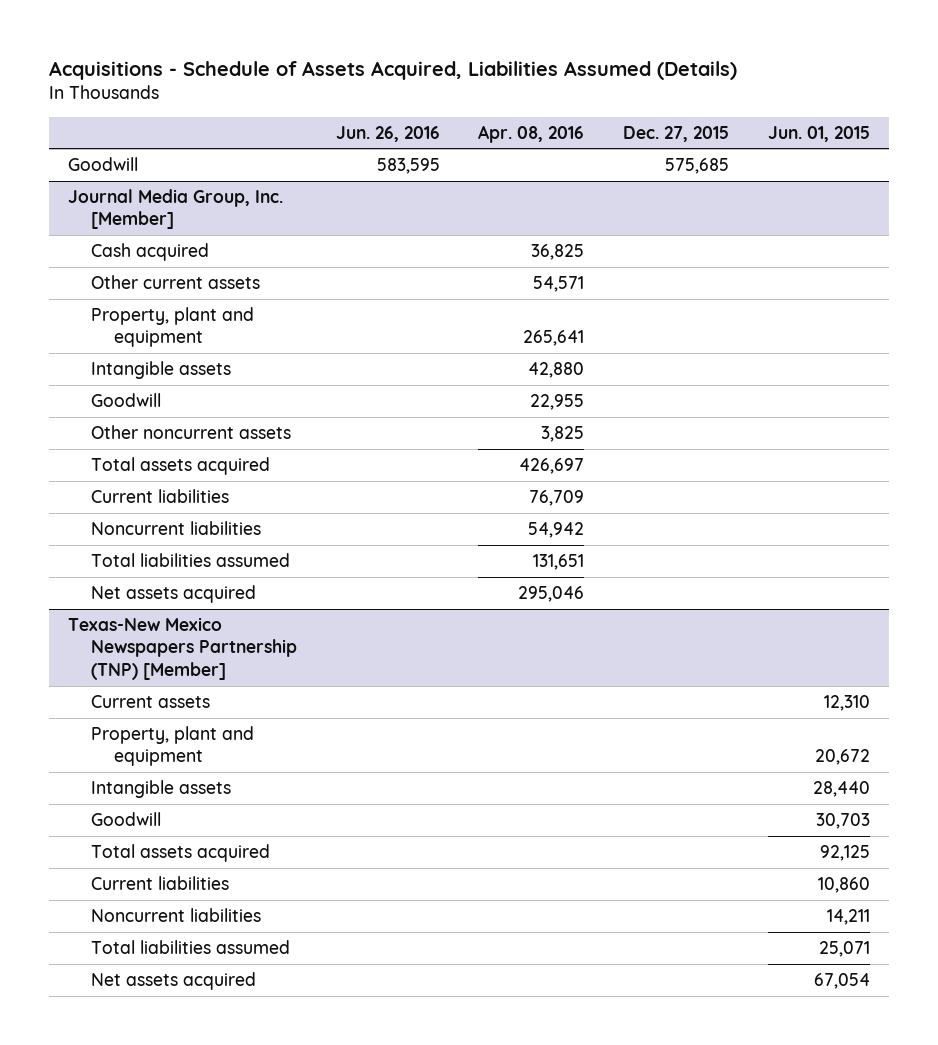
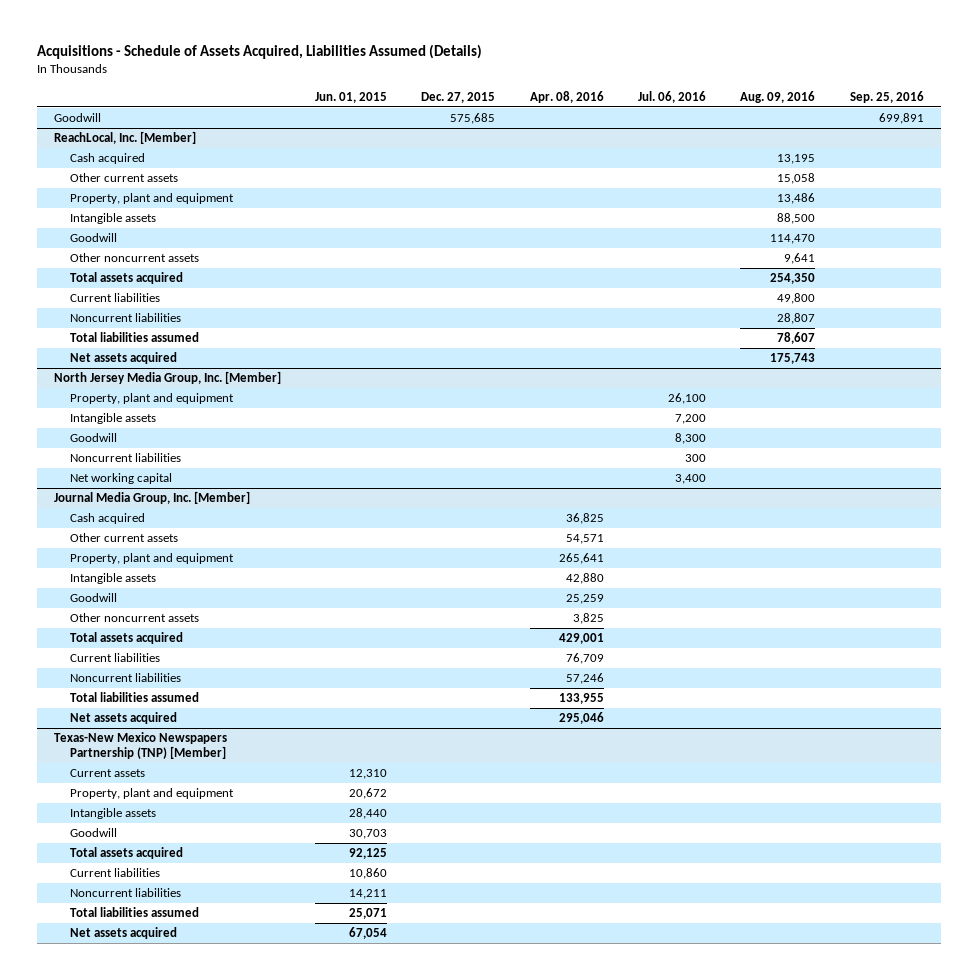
[335,125,440,142] Jun. 26, 2016 -> none
none -> [637,90,706,103] Jul. 06, 2016
none -> [740,90,816,103] Aug. 09, 2016
none -> [849,90,924,103] Sep. 25, 2016
none -> [53,131,196,145] ReachLocal, Inc. [Member]
none -> [70,153,146,165] Cash acquired
none -> [70,173,179,183] Other current assets
none -> [70,193,235,205] Property, plant and equipment
none -> [70,213,157,225] Intangible assets
none -> [70,233,118,243] Goodwill
none -> [70,253,200,263] Other noncurrent assets
none -> [70,272,184,285] Total assets acquired
none -> [70,293,161,303] Current liabilities
none -> [70,313,182,323] Noncurrent liabilities
none -> [70,332,200,343] Total liabilities assumed
none -> [70,352,178,365] Net assets acquired
none -> [53,371,281,385] North Jersey Media Group, Inc. [Member]
none -> [70,393,235,405] Property, plant and equipment
none -> [70,413,157,425] Intangible assets
none -> [70,433,118,443] Goodwill
none -> [70,453,182,463] Noncurrent liabilities
none -> [70,473,173,485] Net working capital
[530,394,585,411] 22,955 -> [565,594,604,605] 25,259
[519,458,585,475] 426,697 -> [558,633,604,645] 429,001
[528,522,585,539] 54,942 -> [565,673,604,685] 57,246
[533,554,585,571] 131,651 -> [558,693,604,705] 133,955

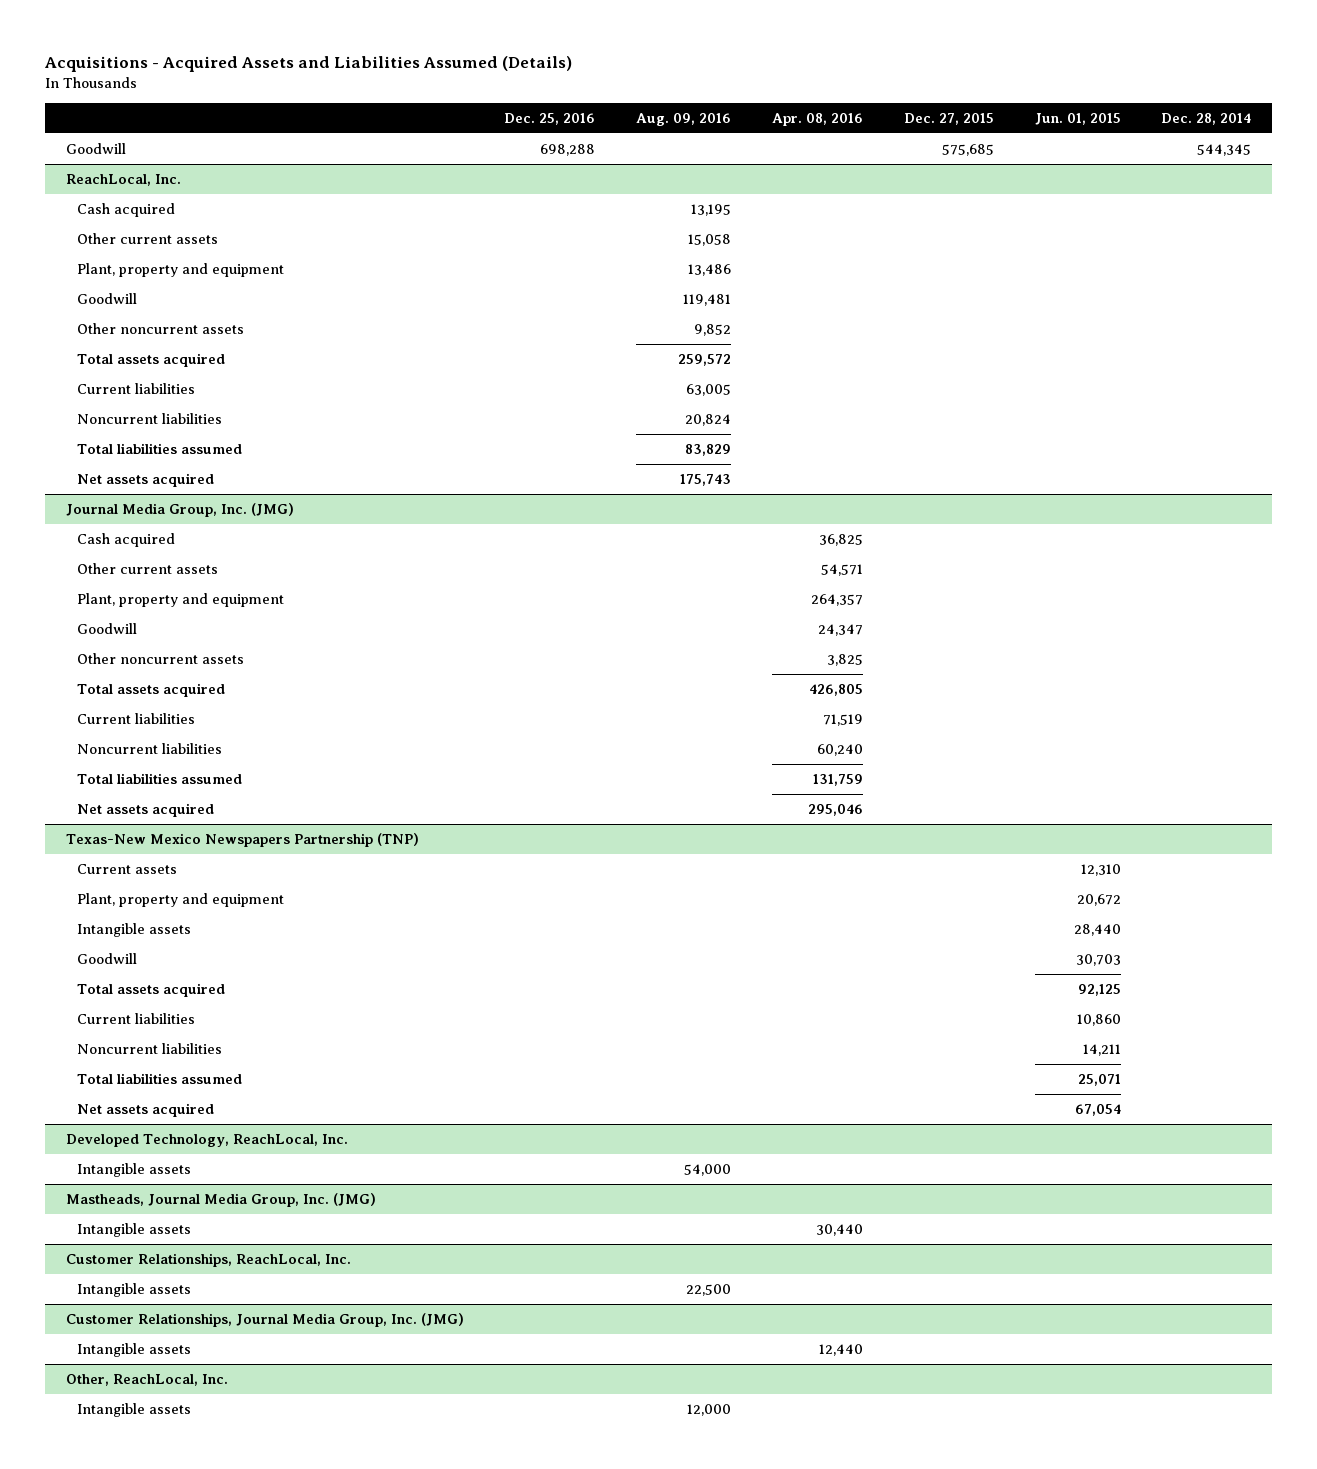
[36,44,482,60] Acquisitions - Schedule of Assets Acquired, Liabilities Assumed (Details) -> [44,56,573,73] Acquisitions - Acquired Assets and Liabilities Assumed (Details)
[637,90,706,103] Jul. 06, 2016 -> none
[849,90,924,103] Sep. 25, 2016 -> none
none -> [504,112,596,125] Dec. 25, 2016
none -> [1161,112,1252,125] Dec. 28, 2014
[53,131,196,145] ReachLocal, Inc. [Member] -> [65,174,181,187] ReachLocal, Inc.
[70,213,157,225] Intangible assets -> none
[70,193,235,205] Property, plant and equipment -> [77,263,285,278] Plant, property and equipment
[770,234,816,245] 114,470 -> [683,294,732,307] 119,481
[784,253,816,265] 9,641 -> [694,324,732,337] 9,852
[770,273,816,285] 254,350 -> [678,354,732,367] 259,572
[777,293,816,305] 49,800 -> [686,384,732,397] 63,005
[777,313,816,325] 28,807 -> [685,414,732,427] 20,824
[777,332,816,345] 78,607 -> [685,444,732,457] 83,829
[53,371,281,385] North Jersey Media Group, Inc. [Member] -> none
[70,393,235,405] Property, plant and equipment -> none
[70,413,157,425] Intangible assets -> none
[70,433,118,443] Goodwill -> none
[70,453,182,463] Noncurrent liabilities -> none
[70,473,173,485] Net working capital -> none
[53,491,250,505] Journal Media Group, Inc. [Member] -> [65,503,294,518] Journal Media Group, Inc. (JMG)
[70,573,157,585] Intangible assets -> none
[70,553,235,565] Property, plant and equipment -> [77,593,285,608] Plant, property and equipment
[558,553,604,565] 265,641 -> [810,594,863,607] 264,357
[565,594,604,605] 25,259 -> [817,624,863,637] 24,347
[558,633,604,645] 429,001 -> [808,684,863,697] 426,805
[565,653,604,665] 76,709 -> [822,714,863,727] 71,519
[565,673,604,685] 57,246 -> [816,744,863,757] 60,240
[558,693,604,705] 133,955 -> [812,774,863,787] 131,759
[53,732,227,760] Texas-New Mexico Newspapers Partnership (TNP) [Member] -> [65,833,419,848] Texas-New Mexico Newspapers Partnership (TNP)
[70,788,235,800] Property, plant and equipment -> [77,893,285,908] Plant, property and equipment
none -> [65,1134,348,1148] Developed Technology, ReachLocal, Inc.
none -> [77,1163,192,1178] Intangible assets
none -> [65,1193,376,1208] Mastheads, Journal Media Group, Inc. (JMG)
none -> [77,1223,192,1238] Intangible assets
none -> [65,1253,351,1268] Customer Relationships, ReachLocal, Inc.
none -> [77,1283,192,1298] Intangible assets
none -> [65,1313,464,1328] Customer Relationships, Journal Media Group, Inc. (JMG)
none -> [77,1343,192,1358] Intangible assets
none -> [65,1374,228,1387] Other, ReachLocal, Inc.
none -> [77,1403,192,1418] Intangible assets

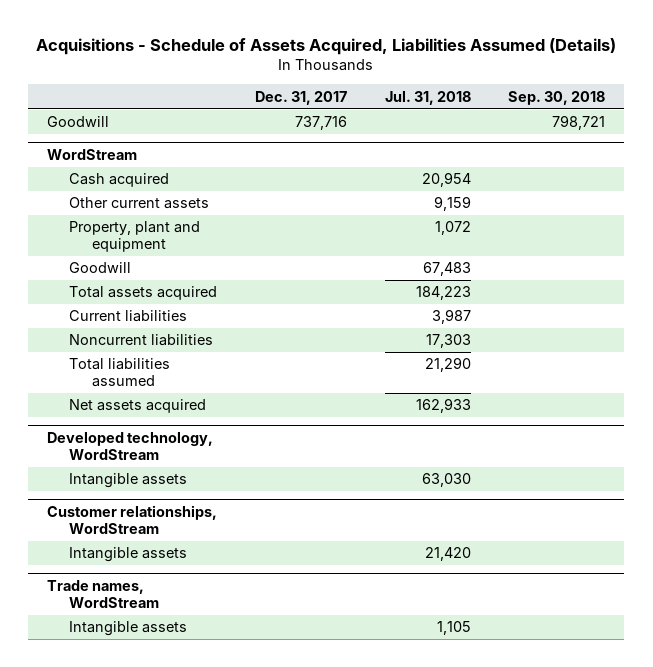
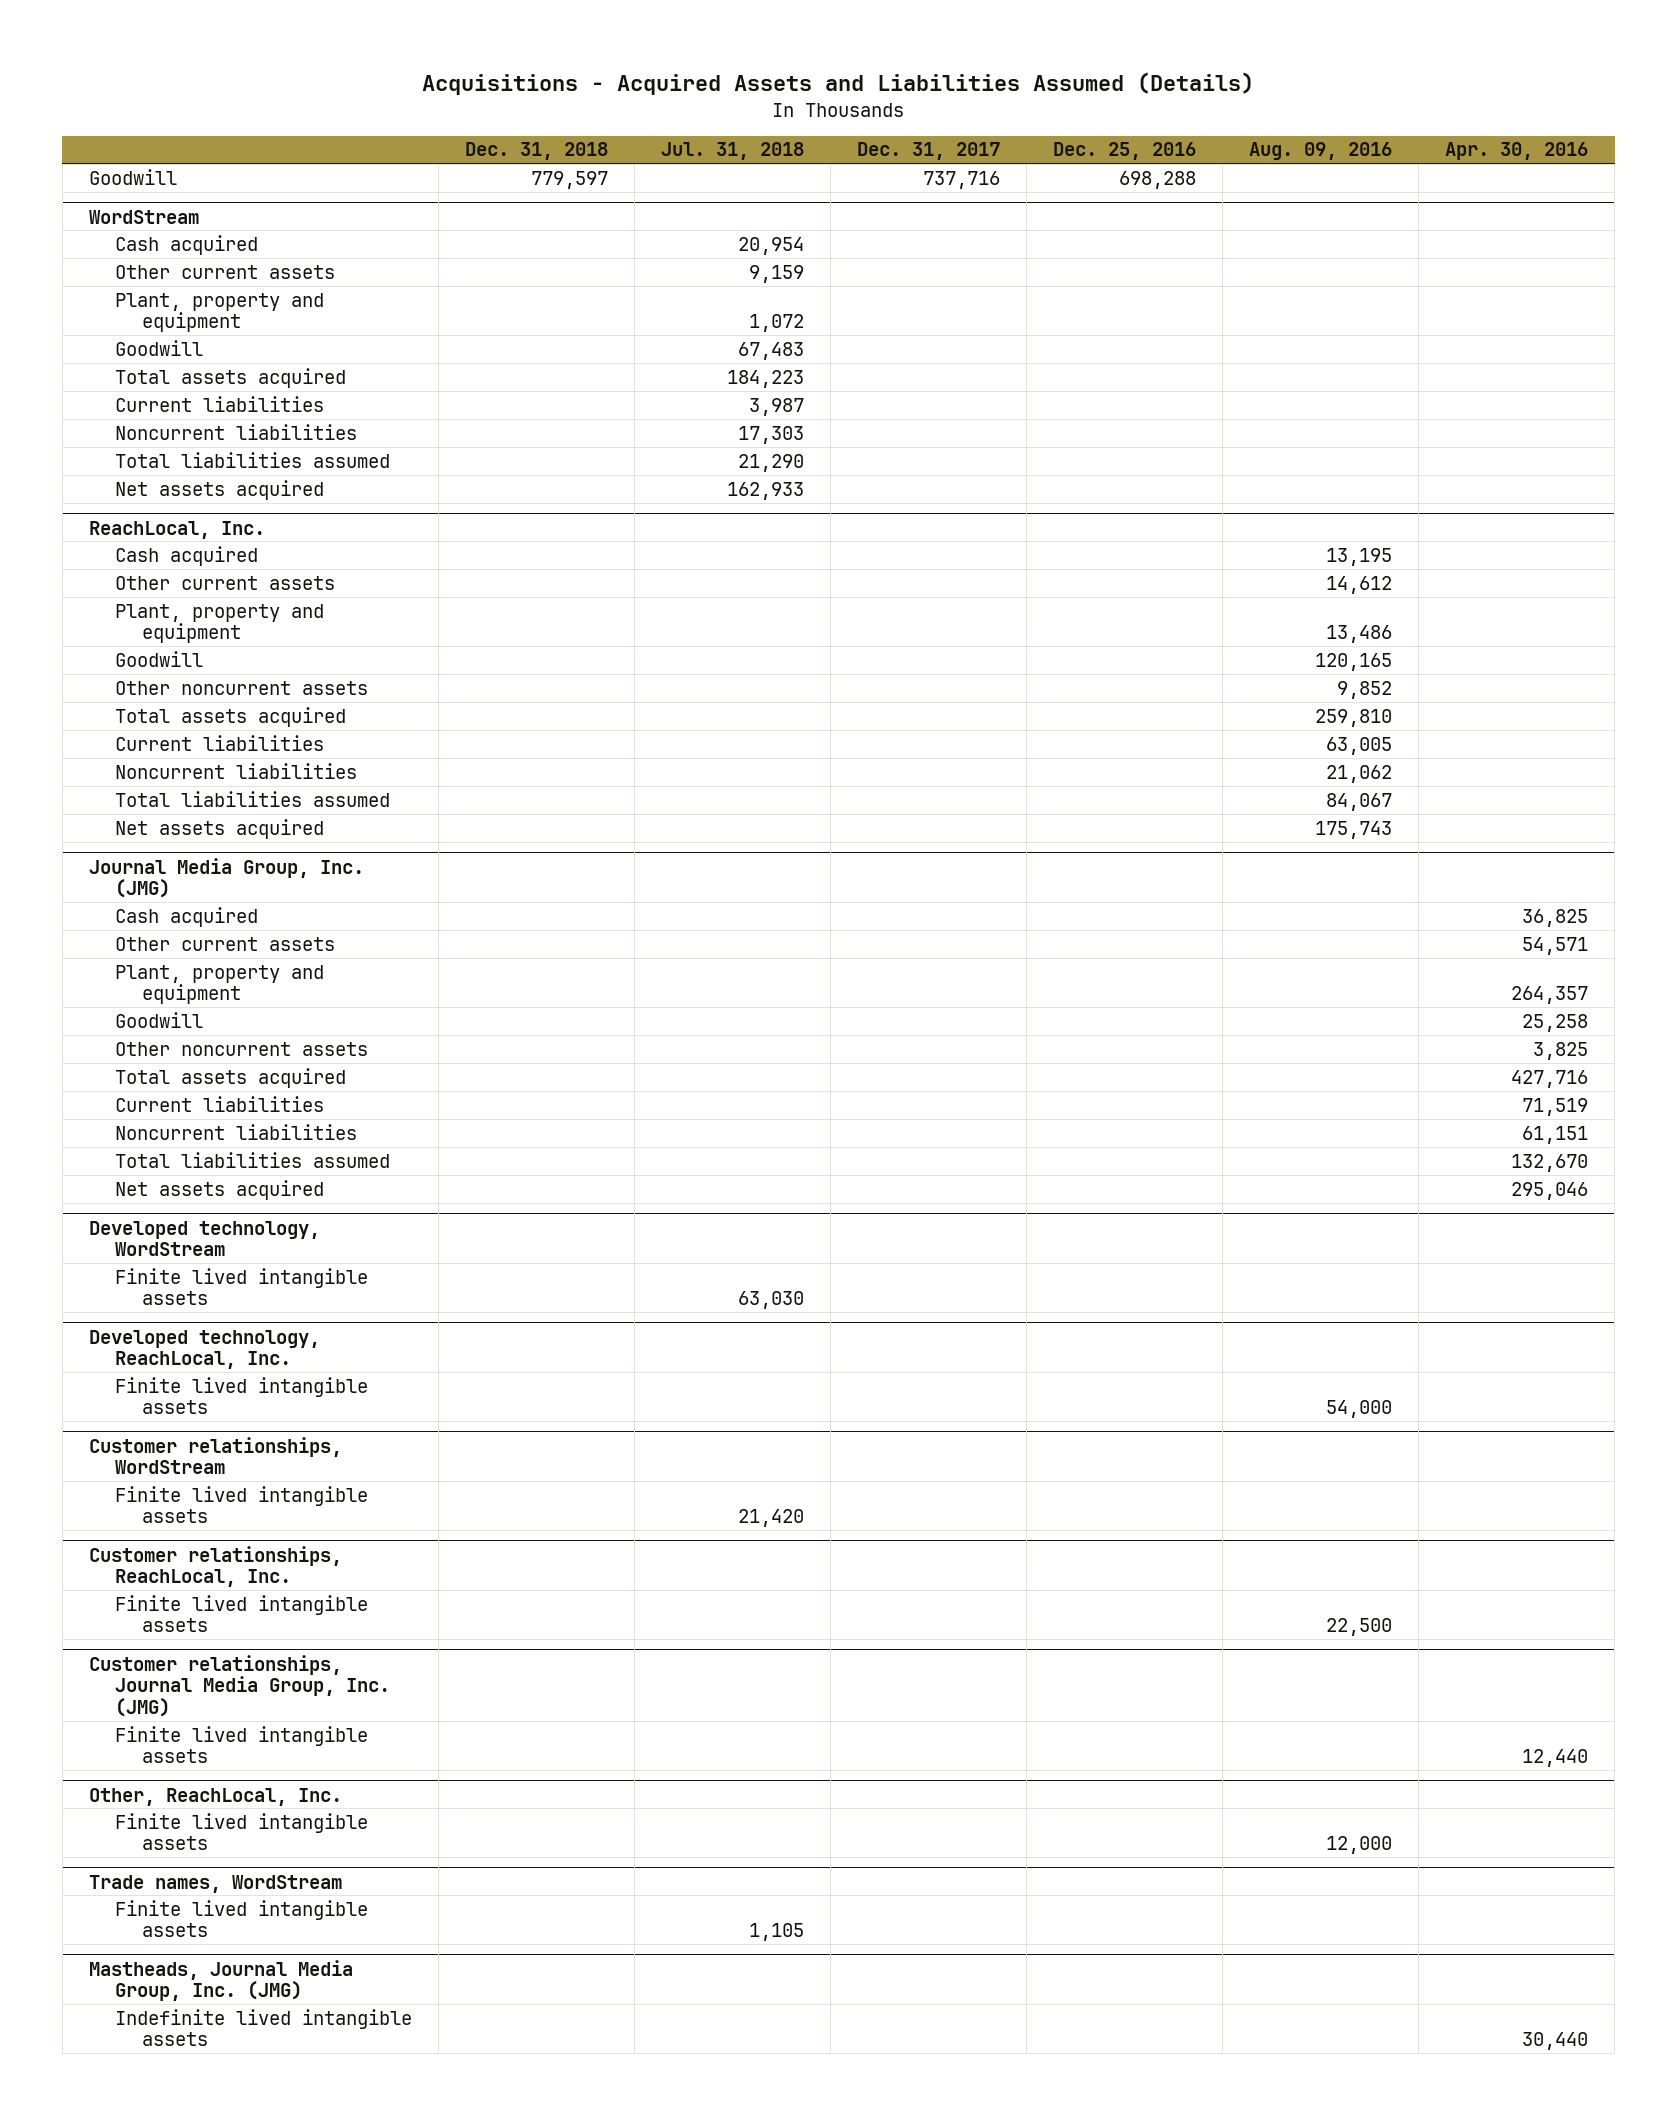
[36,37,617,55] Acquisitions - Schedule of Assets Acquired, Liabilities Assumed (Details) -> [422,72,1255,96] Acquisitions - Acquired Assets and Liabilities Assumed (Details)
[508,90,606,105] Sep. 30, 2018 -> none
none -> [465,142,609,161] Dec. 31, 2018
none -> [1053,142,1197,161] Dec. 25, 2016
none -> [1249,142,1393,161] Aug. 09, 2016
none -> [1445,142,1589,161] Apr. 30, 2016
[69,221,201,253] Property, plant and equipment -> [115,292,325,333] Plant, property and equipment
none -> [88,520,265,539] ReachLocal, Inc.
none -> [115,545,259,566] Cash acquired
none -> [115,575,336,590] Other current assets
none -> [115,603,325,644] Plant, property and equipment
none -> [115,650,204,667] Goodwill
none -> [115,680,369,695] Other noncurrent assets
none -> [115,706,347,727] Total assets acquired
none -> [115,734,325,751] Current liabilities
none -> [115,762,358,779] Noncurrent liabilities
none -> [115,790,391,807] Total liabilities assumed
none -> [115,818,325,839] Net assets acquired
none -> [88,857,364,899] Journal Media Group, Inc. (JMG)
none -> [115,906,259,927] Cash acquired
none -> [115,936,336,951] Other current assets
none -> [115,964,325,1005] Plant, property and equipment
none -> [115,1011,204,1028] Goodwill
none -> [115,1041,369,1056] Other noncurrent assets
none -> [115,1067,347,1088] Total assets acquired
none -> [115,1095,325,1112] Current liabilities
none -> [115,1123,358,1140] Noncurrent liabilities
none -> [115,1151,391,1168] Total liabilities assumed
none -> [115,1179,325,1200] Net assets acquired
[69,473,188,489] Intangible assets -> [115,1267,369,1306] Finite lived intangible assets
none -> [88,1329,320,1370] Developed technology, ReachLocal, Inc.
none -> [115,1376,369,1415] Finite lived intangible assets
[69,547,188,563] Intangible assets -> [115,1485,369,1524] Finite lived intangible assets
none -> [88,1545,342,1588] Customer relationships, ReachLocal, Inc.
none -> [115,1594,369,1633] Finite lived intangible assets
none -> [88,1654,391,1718] Customer relationships, Journal Media Group, Inc. (JMG)
none -> [115,1725,369,1764] Finite lived intangible assets
none -> [88,1787,342,1806] Other, ReachLocal, Inc.
none -> [115,1812,369,1851] Finite lived intangible assets
[69,621,188,637] Intangible assets -> [115,1899,369,1938] Finite lived intangible assets
none -> [88,1959,353,2002] Mastheads, Journal Media Group, Inc. (JMG)
none -> [115,2008,413,2047] Indefinite lived intangible assets

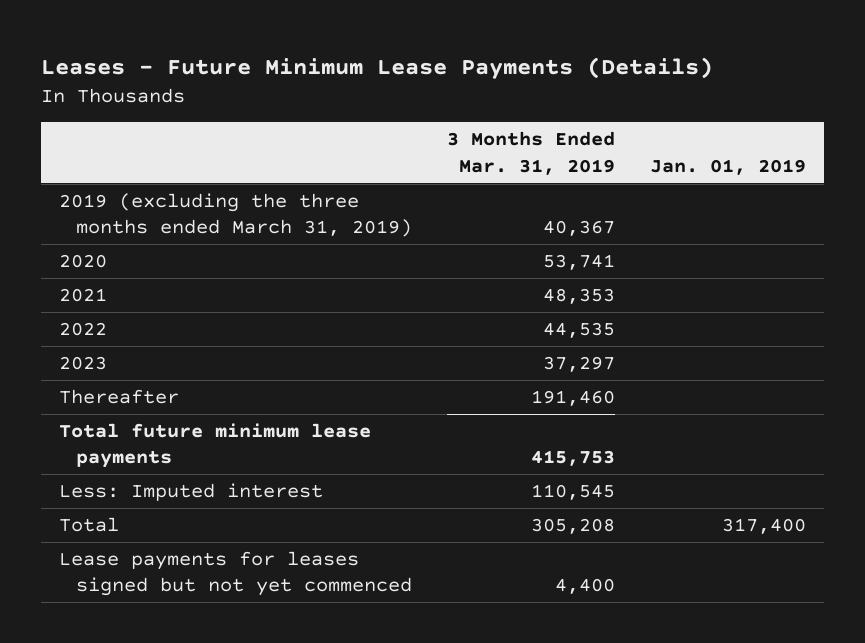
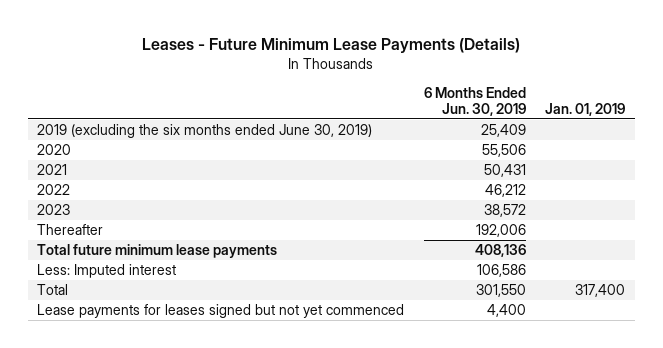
[447,131,616,175] 3 Months Ended Mar. 31, 2019 -> none
none -> [423,86,526,117] 6 Months Ended Jun. 30, 2019
[58,193,413,238] 2019 (excluding the three months ended March 31, 2019) -> [37,124,373,139] 2019 (excluding the six months ended June 30, 2019)

